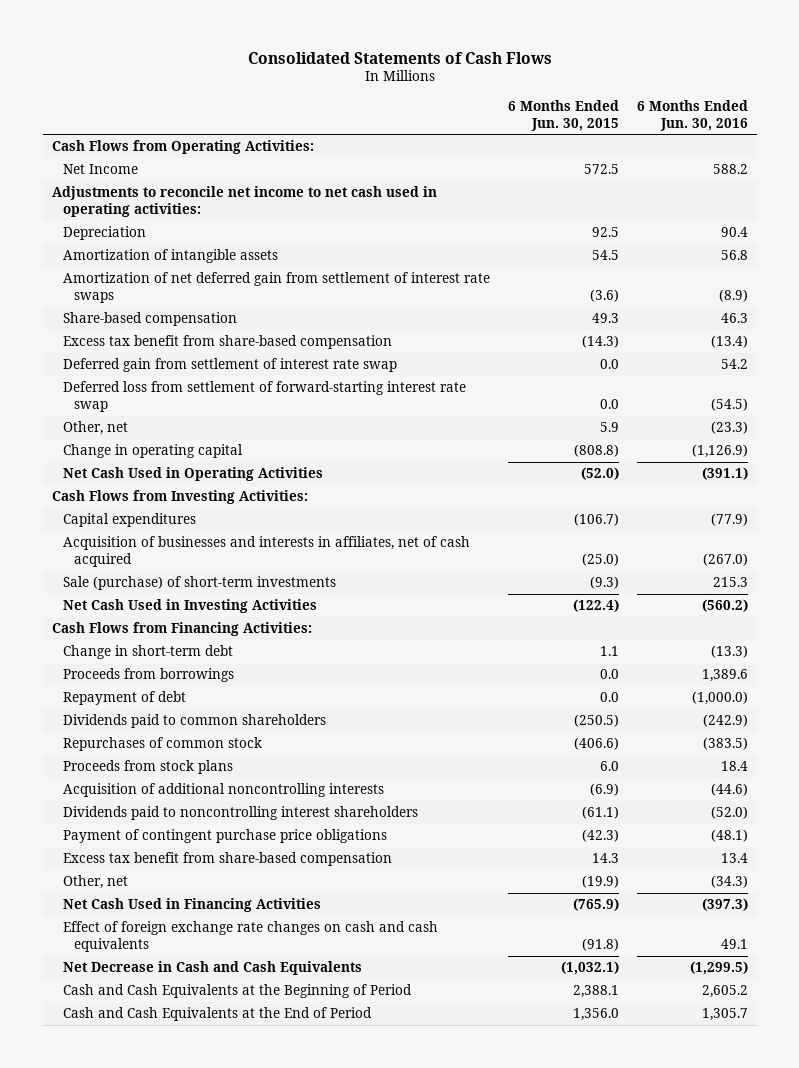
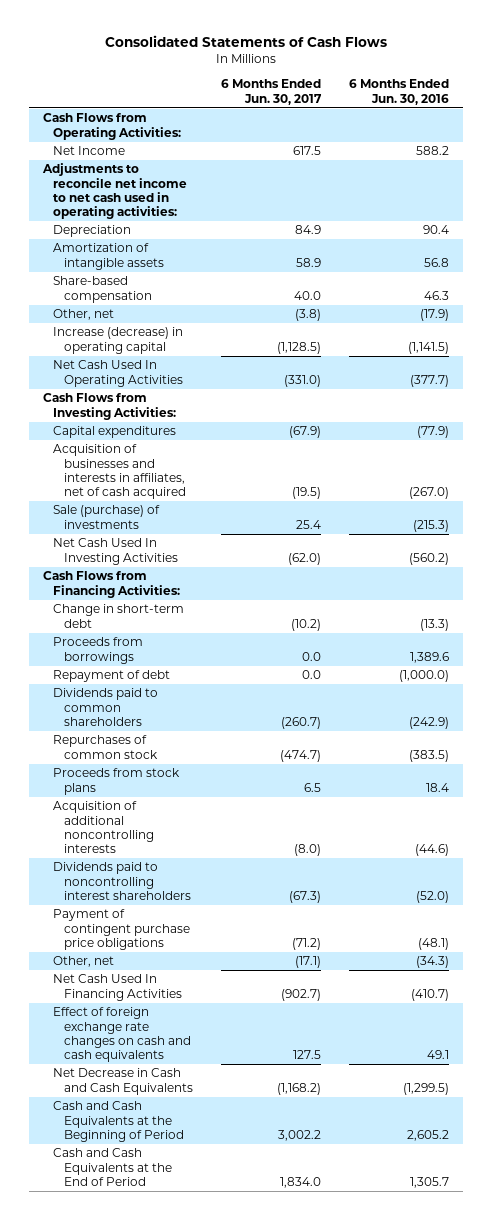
[507,100,619,131] 6 Months Ended Jun. 30, 2015 -> none
none -> [220,79,322,105] 6 Months Ended Jun. 30, 2017
[62,272,490,303] Amortization of net deferred gain from settlement of interest rate swaps -> none
[62,335,392,350] Excess tax benefit from share-based compensation -> none
[62,358,397,373] Deferred gain from settlement of interest rate swap -> none
[62,381,466,412] Deferred loss from settlement of forward-starting interest rate swap -> none
[710,421,748,435] (23.3) -> [420,309,450,322] (17.9)
[62,444,243,459] Change in operating capital -> [53,327,184,354] Increase (decrease) in operating capital
[691,444,748,459] (1,126.9) -> [408,341,450,354] (1,141.5)
[62,467,323,482] Net Cash Used in Operating Activities -> [53,360,183,387] Net Cash Used In Operating Activities
[701,467,748,481] (391.1) -> [410,374,450,387] (377.7)
[62,576,336,591] Sale (purchase) of short-term investments -> [53,505,161,529] Sale (purchase) of investments
[712,577,748,588] 215.3 -> [413,519,450,532] (215.3)
[62,599,317,614] Net Cash Used in Investing Activities -> [53,538,178,565] Net Cash Used In Investing Activities
[62,852,392,867] Excess tax benefit from share-based compensation -> none
[62,898,321,913] Net Cash Used in Financing Activities -> [53,974,182,1001] Net Cash Used In Financing Activities
[701,898,748,912] (397.3) -> [411,988,450,1001] (410.7)

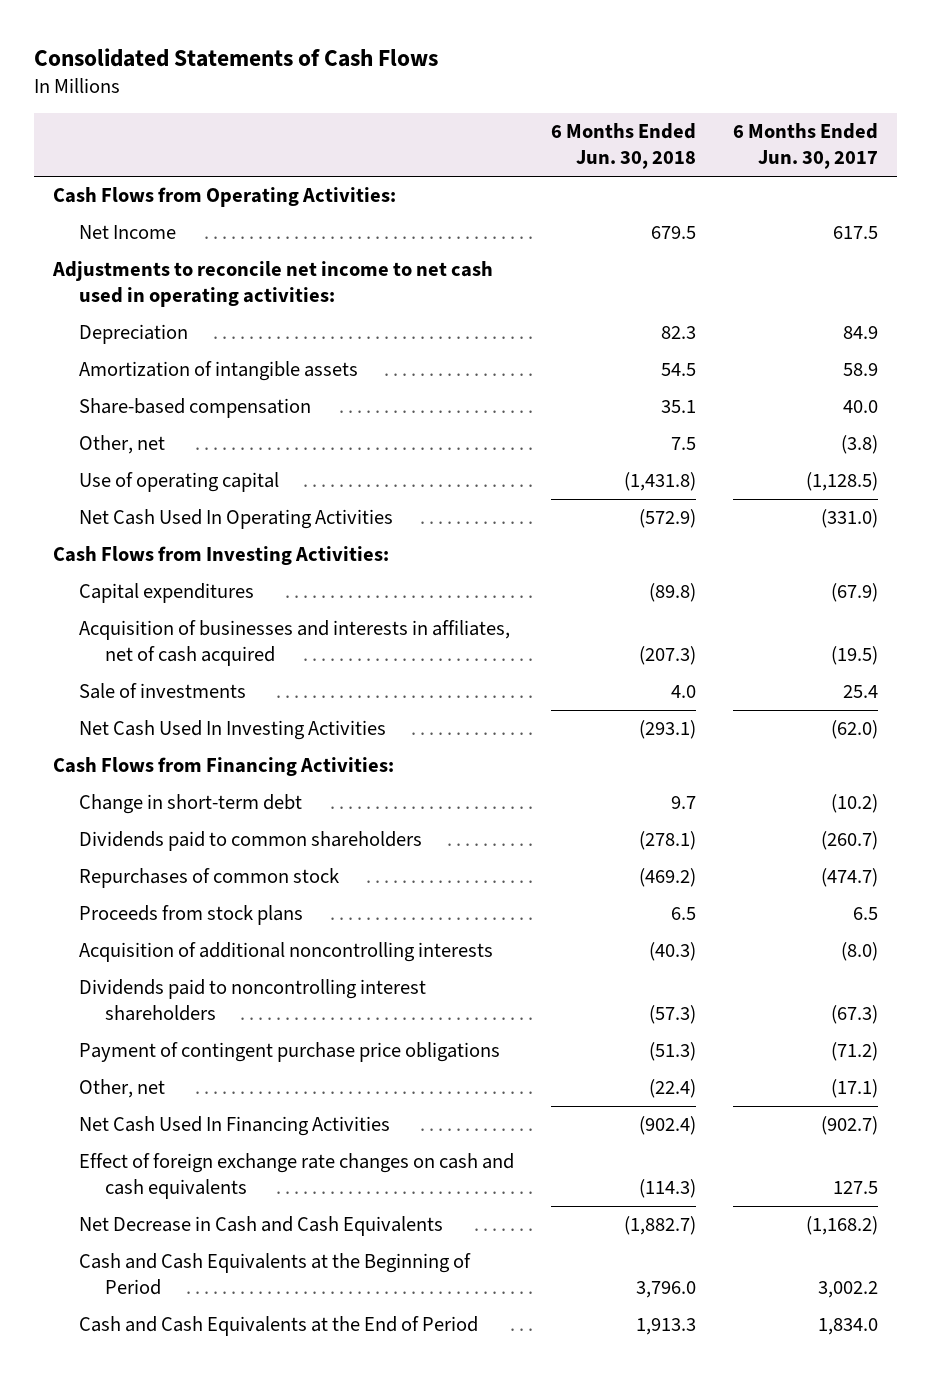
[349,79,450,105] 6 Months Ended Jun. 30, 2016 -> none
none -> [551,123,697,170] 6 Months Ended Jun. 30, 2018
[53,327,184,354] Increase (decrease) in operating capital -> [79,472,280,493] Use of operating capital
[53,505,161,529] Sale (purchase) of investments -> [79,683,247,700] Sale of investments
[53,637,144,664] Proceeds from borrowings -> none
[53,670,171,683] Repayment of debt -> none

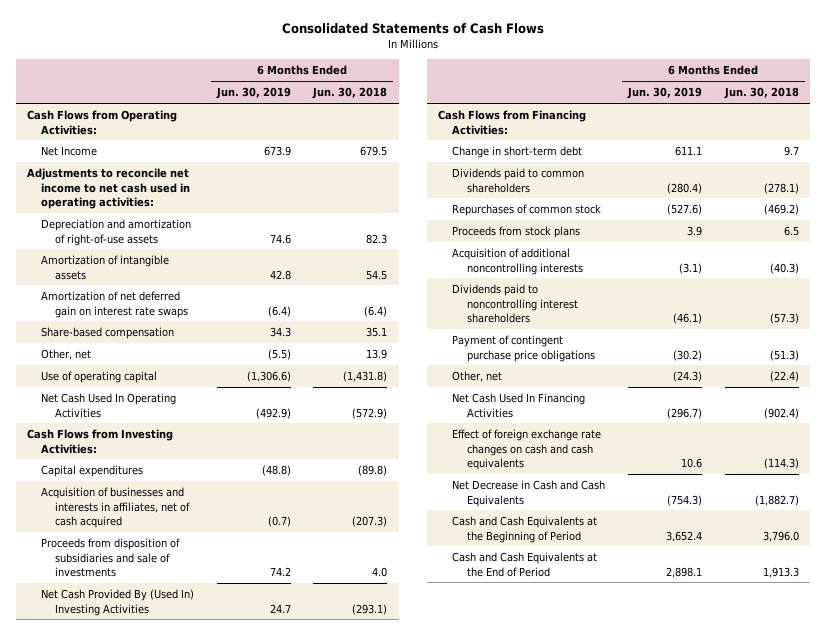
[733,123,879,170] 6 Months Ended Jun. 30, 2017 -> none
none -> [215,87,291,100] Jun. 30, 2019
[79,324,189,345] Depreciation -> [41,219,192,246] Depreciation and amortization of right-of-use assets
none -> [41,291,189,318] Amortization of net deferred gain on interest rate swaps
[671,437,697,451] 7.5 -> [366,349,388,360] 13.9
[79,683,247,700] Sale of investments -> none
none -> [41,538,181,577] Proceeds from disposition of subsidiaries and sale of investments
[79,720,387,741] Net Cash Used In Investing Activities -> [41,589,195,616] Net Cash Provided By (Used In) Investing Activities

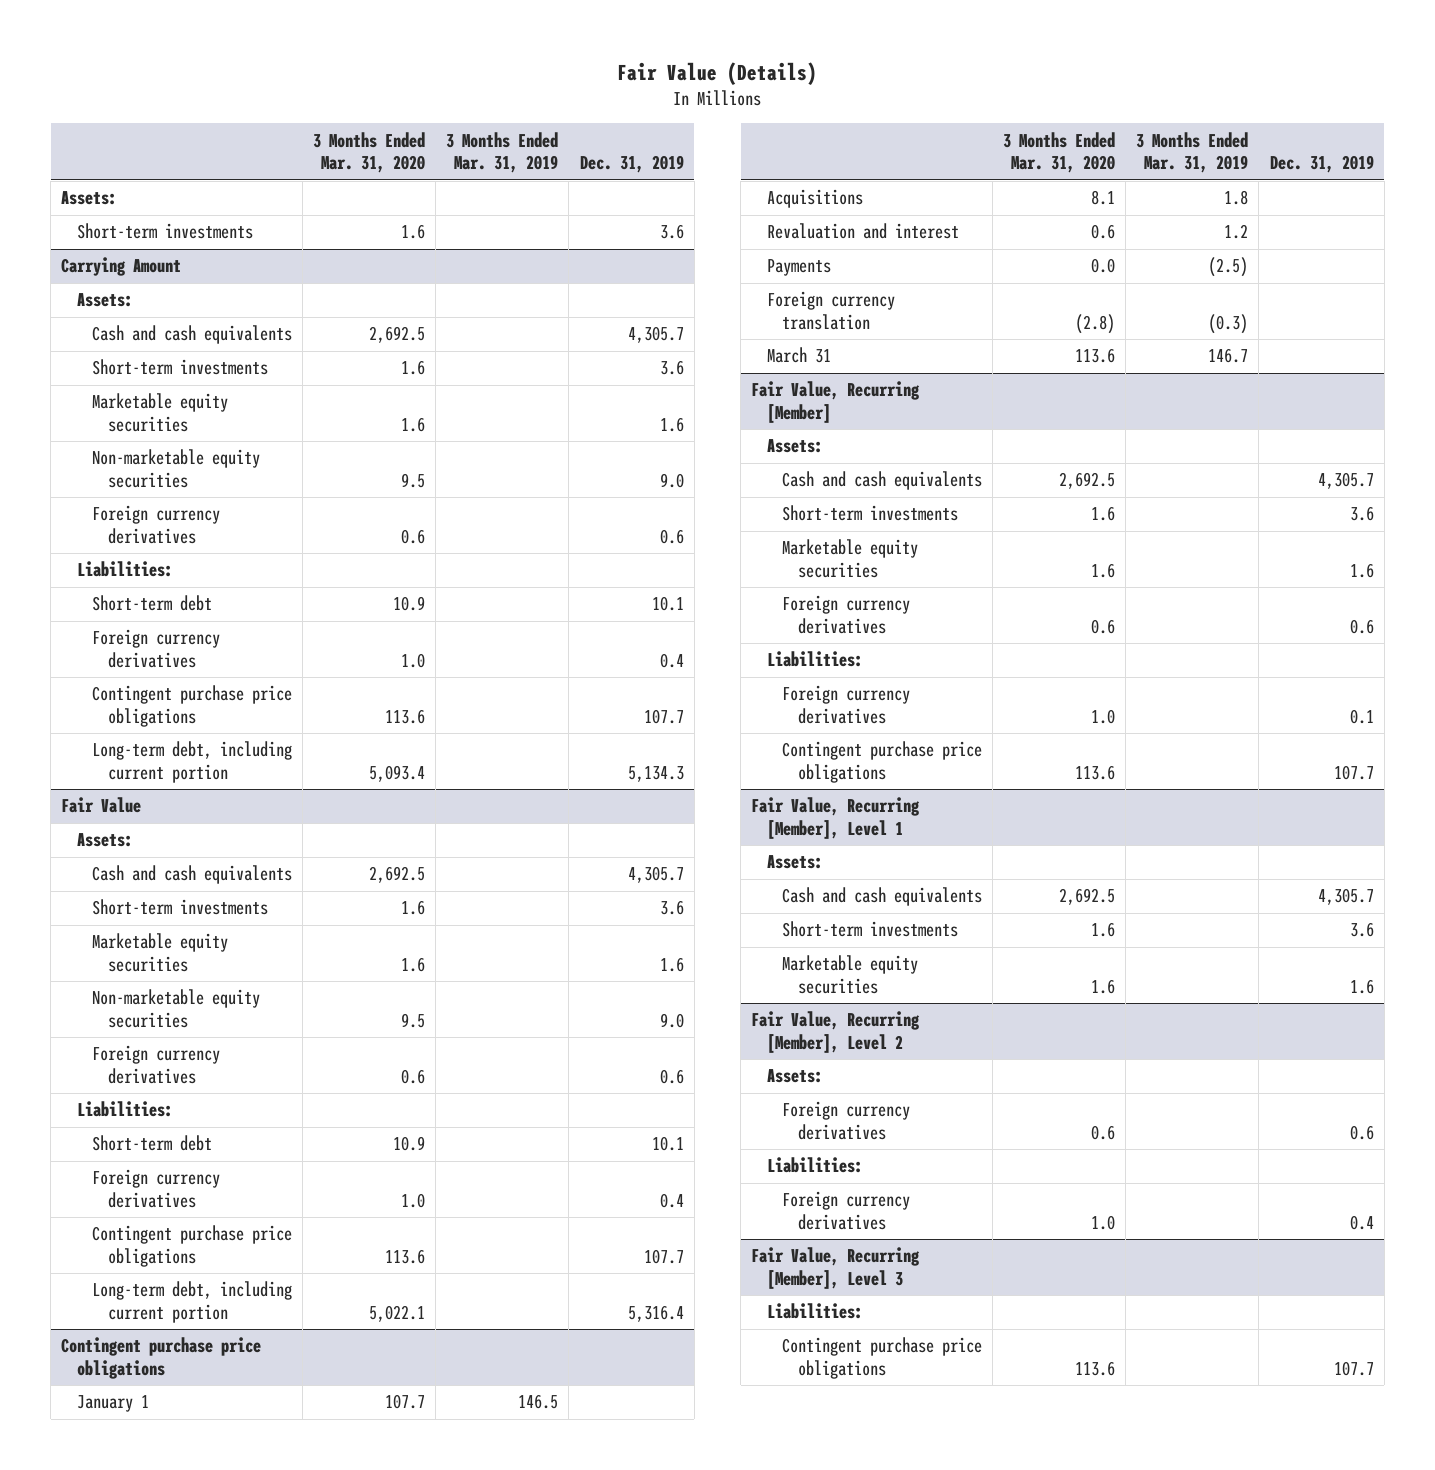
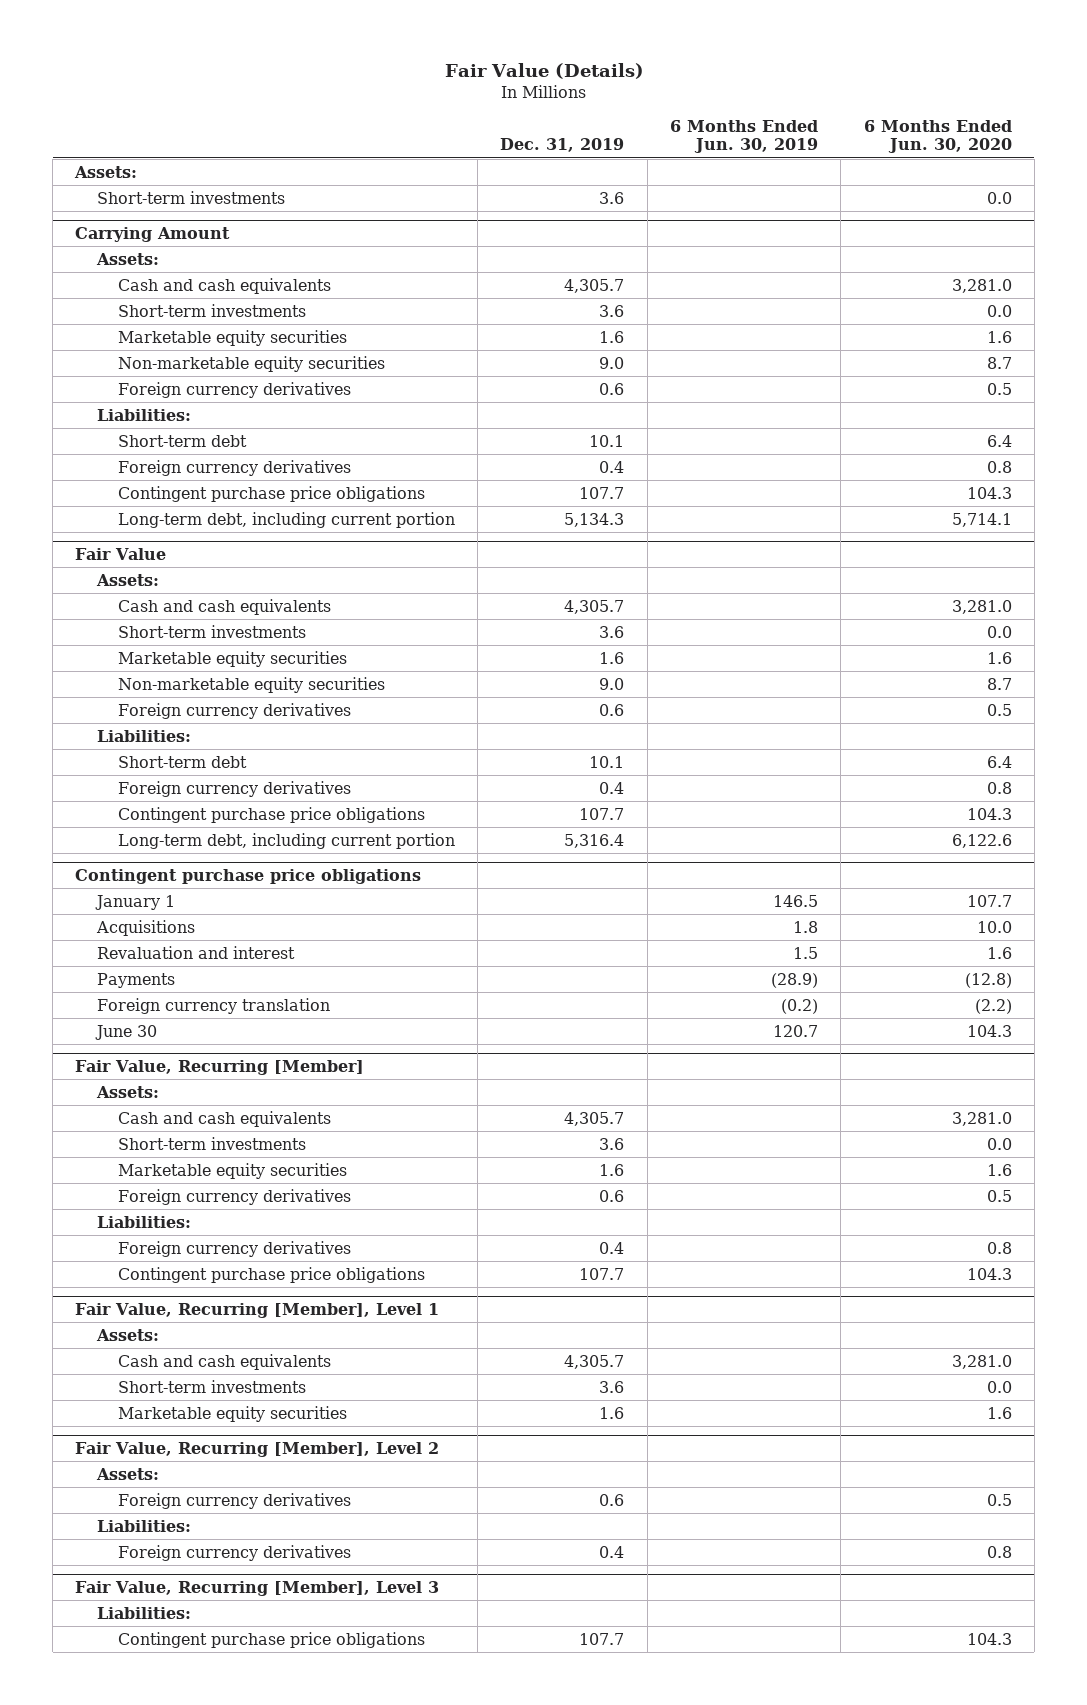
[313,131,426,174] 3 Months Ended Mar. 31, 2020 -> none
[446,131,559,174] 3 Months Ended Mar. 31, 2019 -> none
none -> [669,120,818,154] 6 Months Ended Jun. 30, 2019
none -> [863,120,1012,154] 6 Months Ended Jun. 30, 2020
[766,347,831,364] March 31 -> [94,1024,157,1040] June 30
[1349,708,1374,724] 0.1 -> [599,1241,625,1254] 0.4

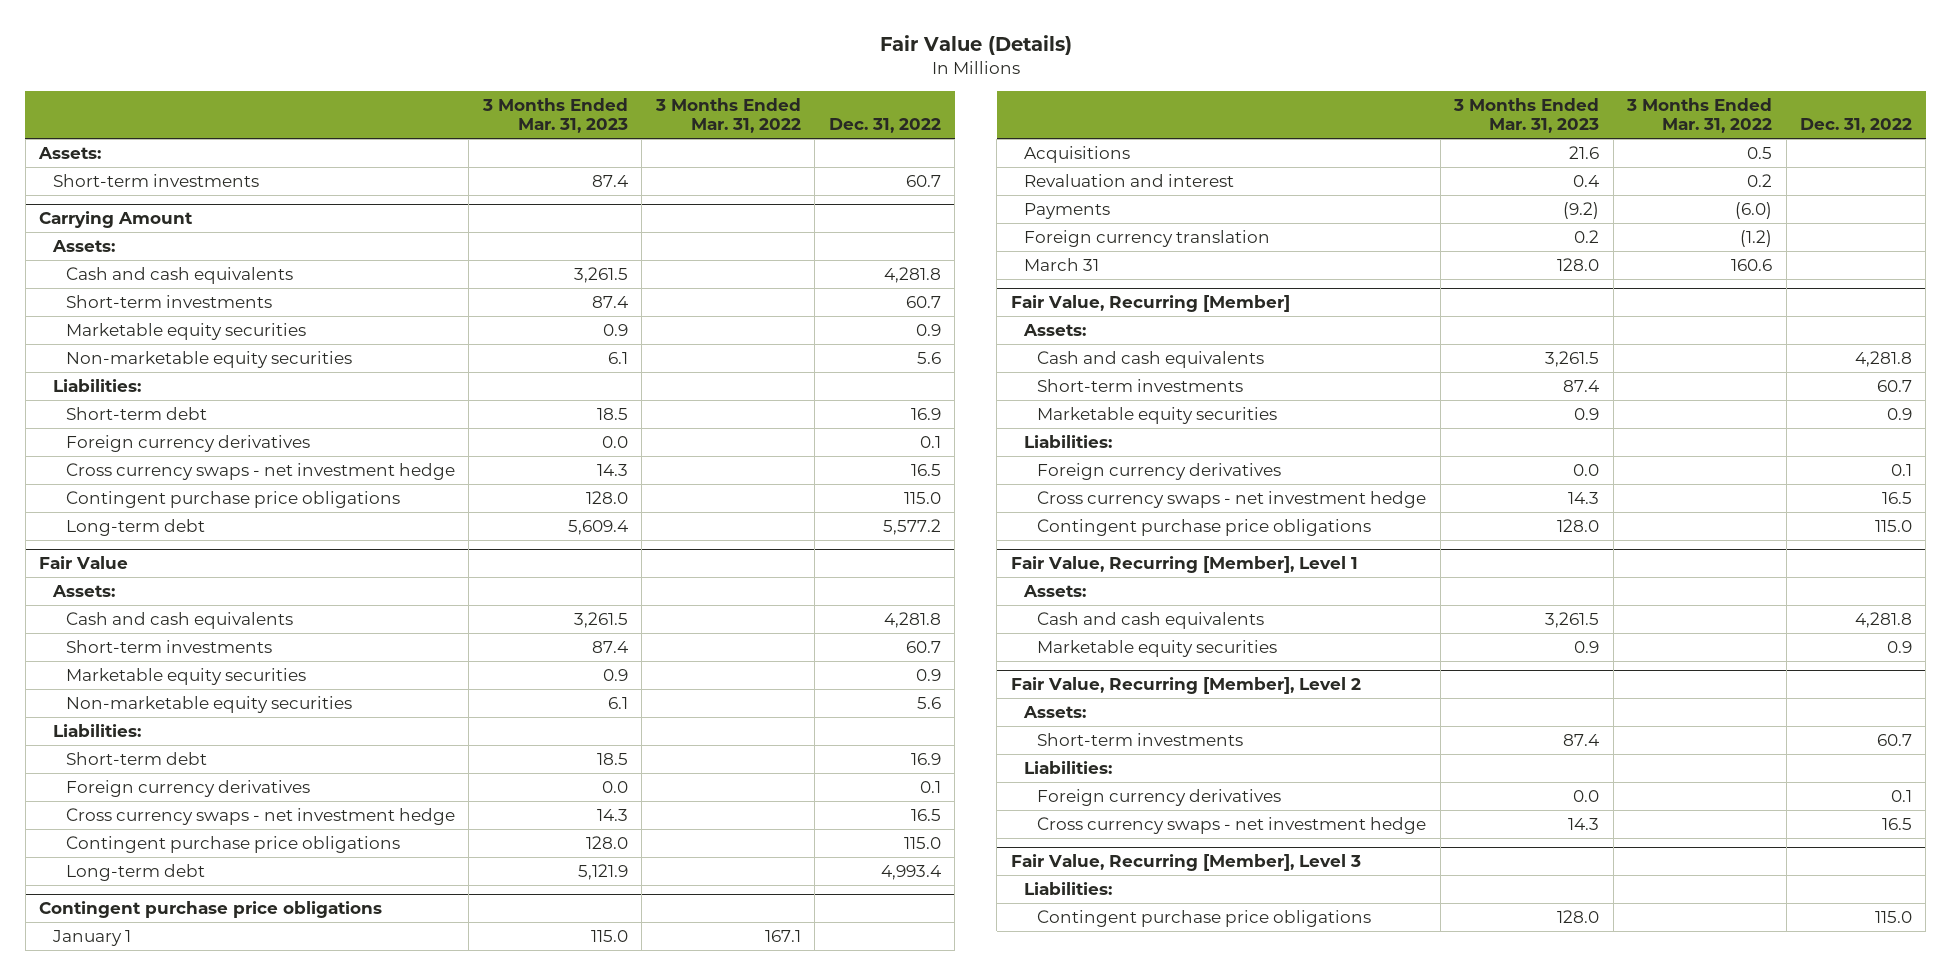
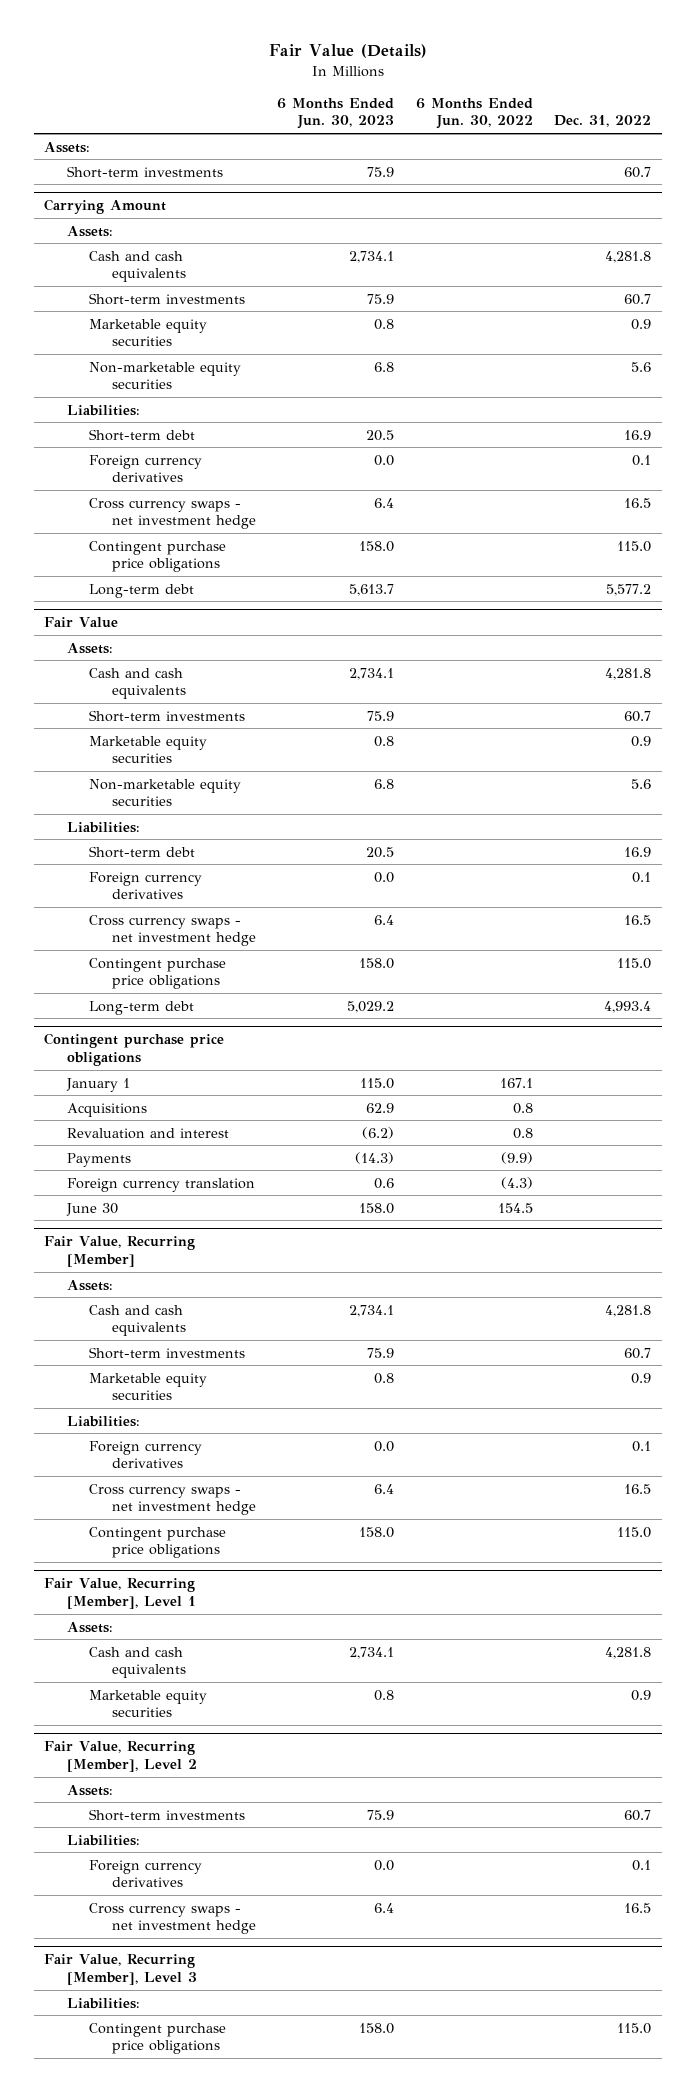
[481,97,628,134] 3 Months Ended Mar. 31, 2023 -> none
[654,97,801,134] 3 Months Ended Mar. 31, 2022 -> none
none -> [277,97,395,130] 6 Months Ended Jun. 30, 2023
none -> [415,97,533,130] 6 Months Ended Jun. 30, 2022
[1023,257,1099,271] March 31 -> [65,1202,118,1216] June 30

